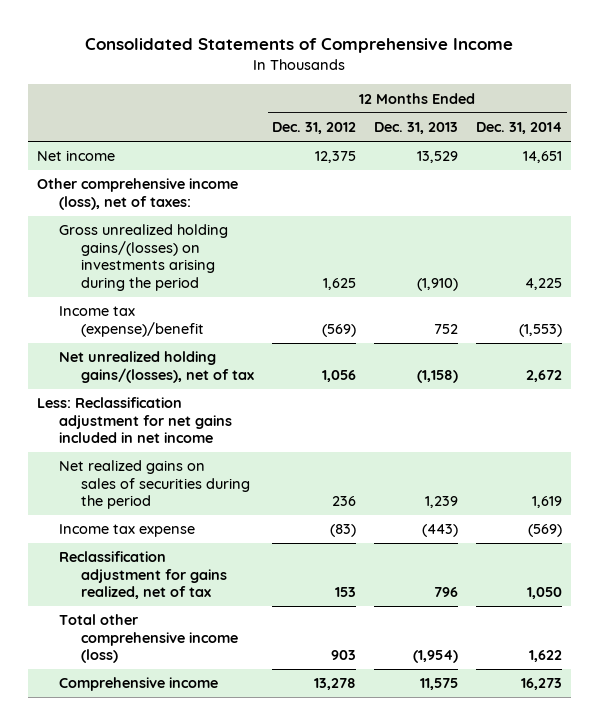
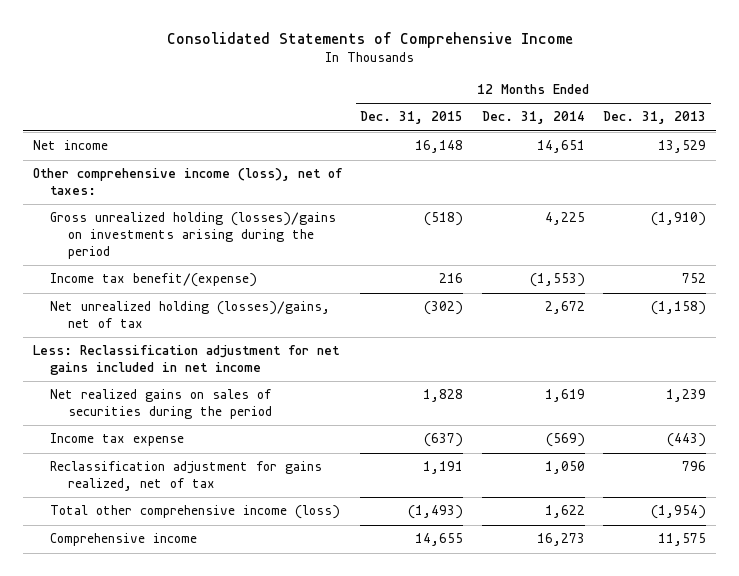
[272,122,357,135] Dec. 31, 2012 -> none
none -> [360,111,464,125] Dec. 31, 2015
[58,224,228,291] Gross unrealized holding gains/(losses) on investments arising during the period -> [50,212,337,260] Gross unrealized holding (losses)/gains on investments arising during the period
[58,306,204,337] Income tax (expense)/benefit -> [50,273,258,288] Income tax benefit/(expense)
[58,351,254,383] Net unrealized holding gains/(losses), net of tax -> [50,301,331,329] Net unrealized holding (losses)/gains, net of tax

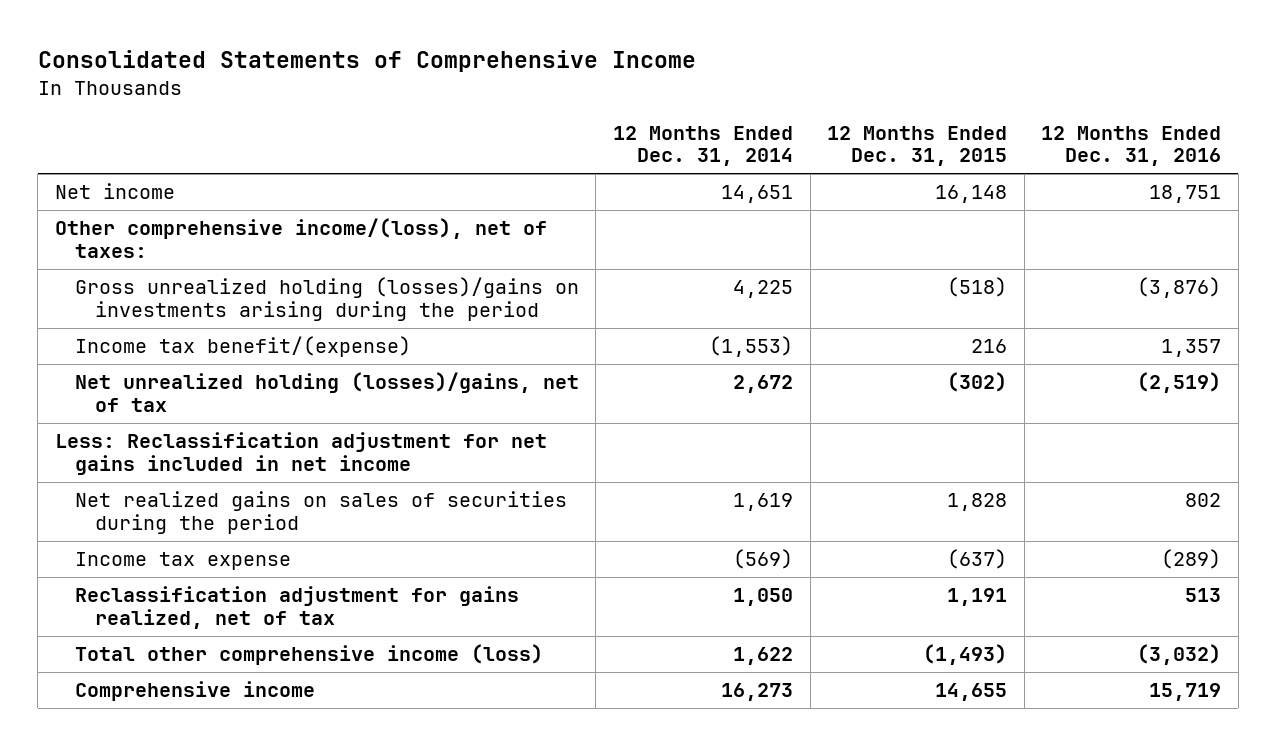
[603,111,707,125] Dec. 31, 2013 -> none
none -> [1041,125,1222,167] 12 Months Ended Dec. 31, 2016
[32,168,342,196] Other comprehensive income (loss), net of taxes: -> [54,218,547,258] Other comprehensive income/(loss), net of taxes:

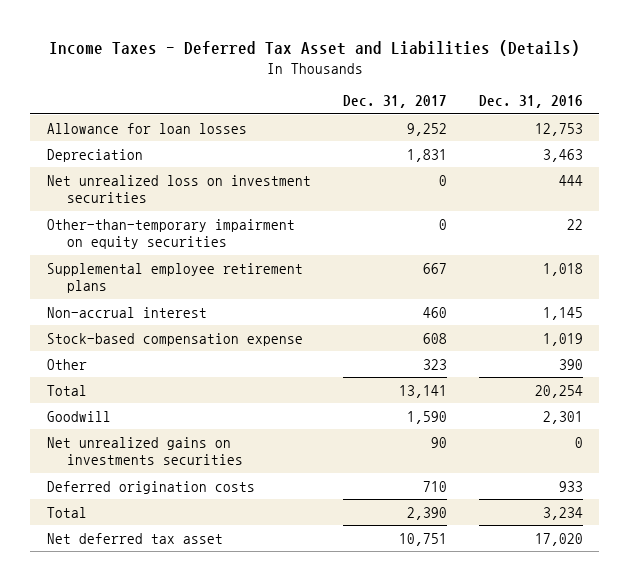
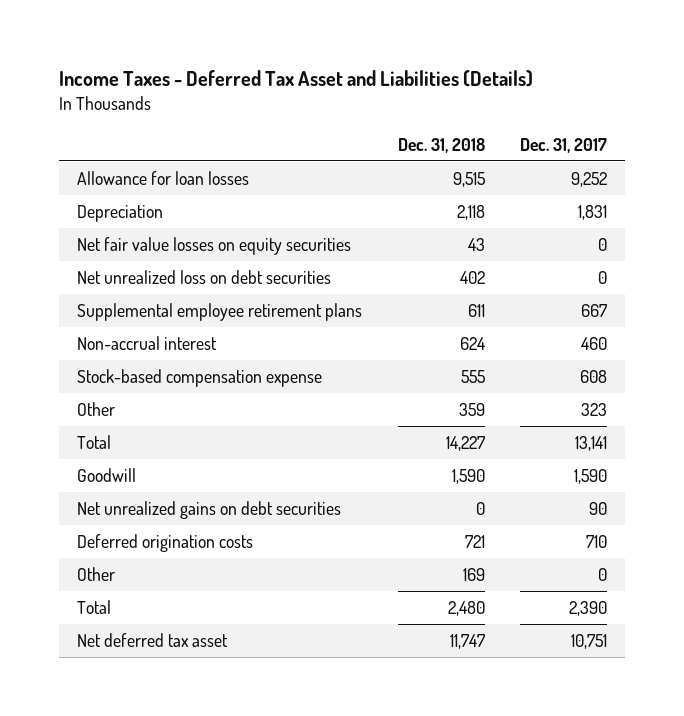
[479,95,584,109] Dec. 31, 2016 -> none
none -> [397,137,485,153] Dec. 31, 2018
[46,218,295,250] Other-than-temporary impairment on equity securities -> none
none -> [76,237,351,256] Net fair value losses on equity securities
[46,174,311,204] Net unrealized loss on investment securities -> [76,270,331,285] Net unrealized loss on debt securities
[46,436,243,466] Net unrealized gains on investments securities -> [76,501,341,520] Net unrealized gains on debt securities
none -> [76,567,115,582] Other

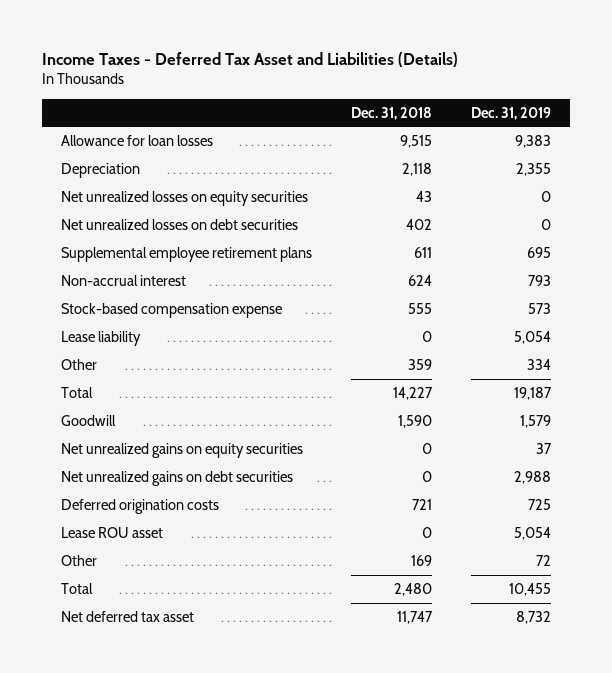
[520,137,608,153] Dec. 31, 2017 -> none
none -> [470,106,551,120] Dec. 31, 2019
[76,237,351,256] Net fair value losses on equity securities -> [61,190,309,206] Net unrealized losses on equity securities
[76,270,331,285] Net unrealized loss on debt securities -> [61,218,299,230] Net unrealized losses on debt securities
none -> [61,330,142,346] Lease liability
none -> [61,442,304,458] Net unrealized gains on equity securities
none -> [61,526,164,538] Lease ROU asset

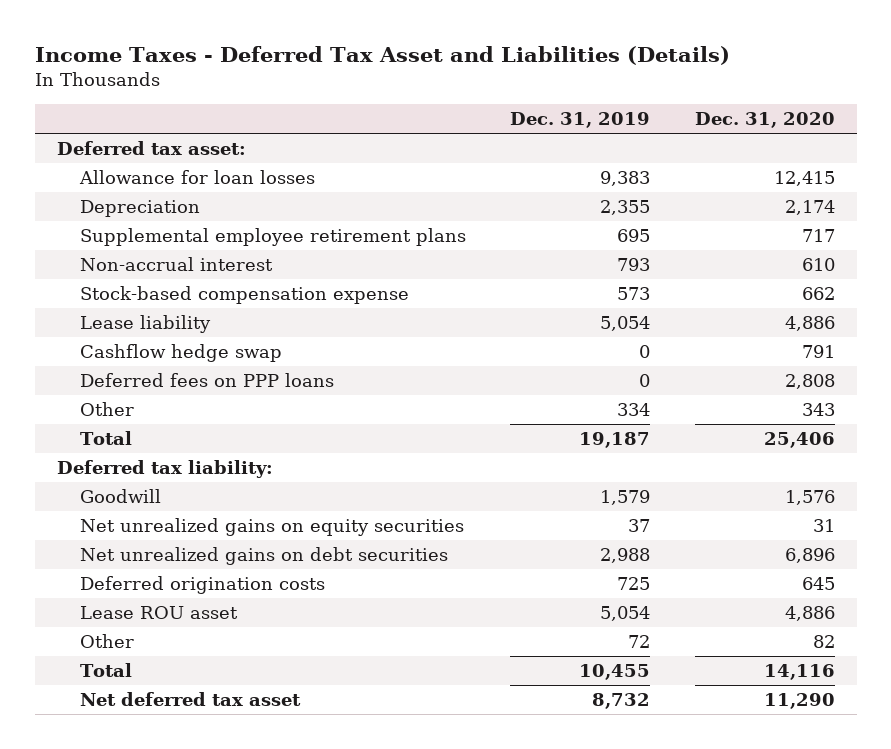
[351,106,433,120] Dec. 31, 2018 -> none
none -> [694,112,835,129] Dec. 31, 2020
none -> [56,141,246,156] Deferred tax asset:
[61,190,309,206] Net unrealized losses on equity securities -> none
[61,218,299,230] Net unrealized losses on debt securities -> none
none -> [80,344,283,363] Cashflow hedge swap
none -> [80,373,335,388] Deferred fees on PPP loans
none -> [56,460,273,479] Deferred tax liability:

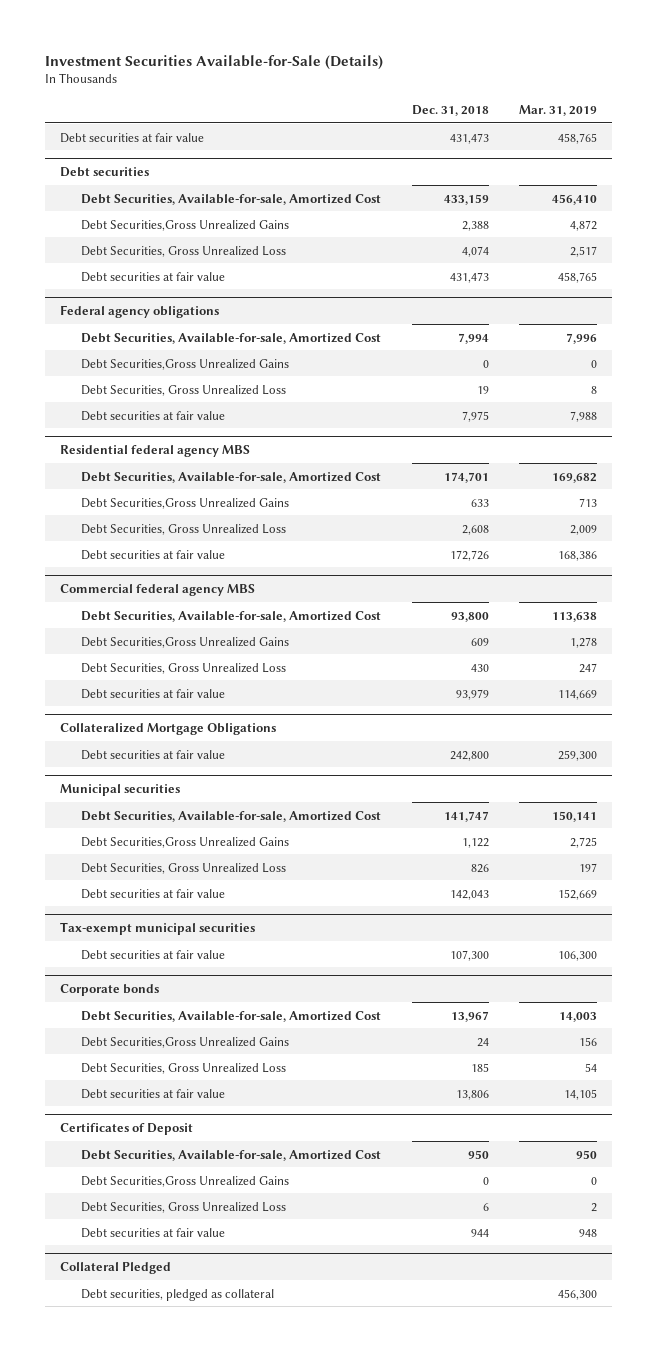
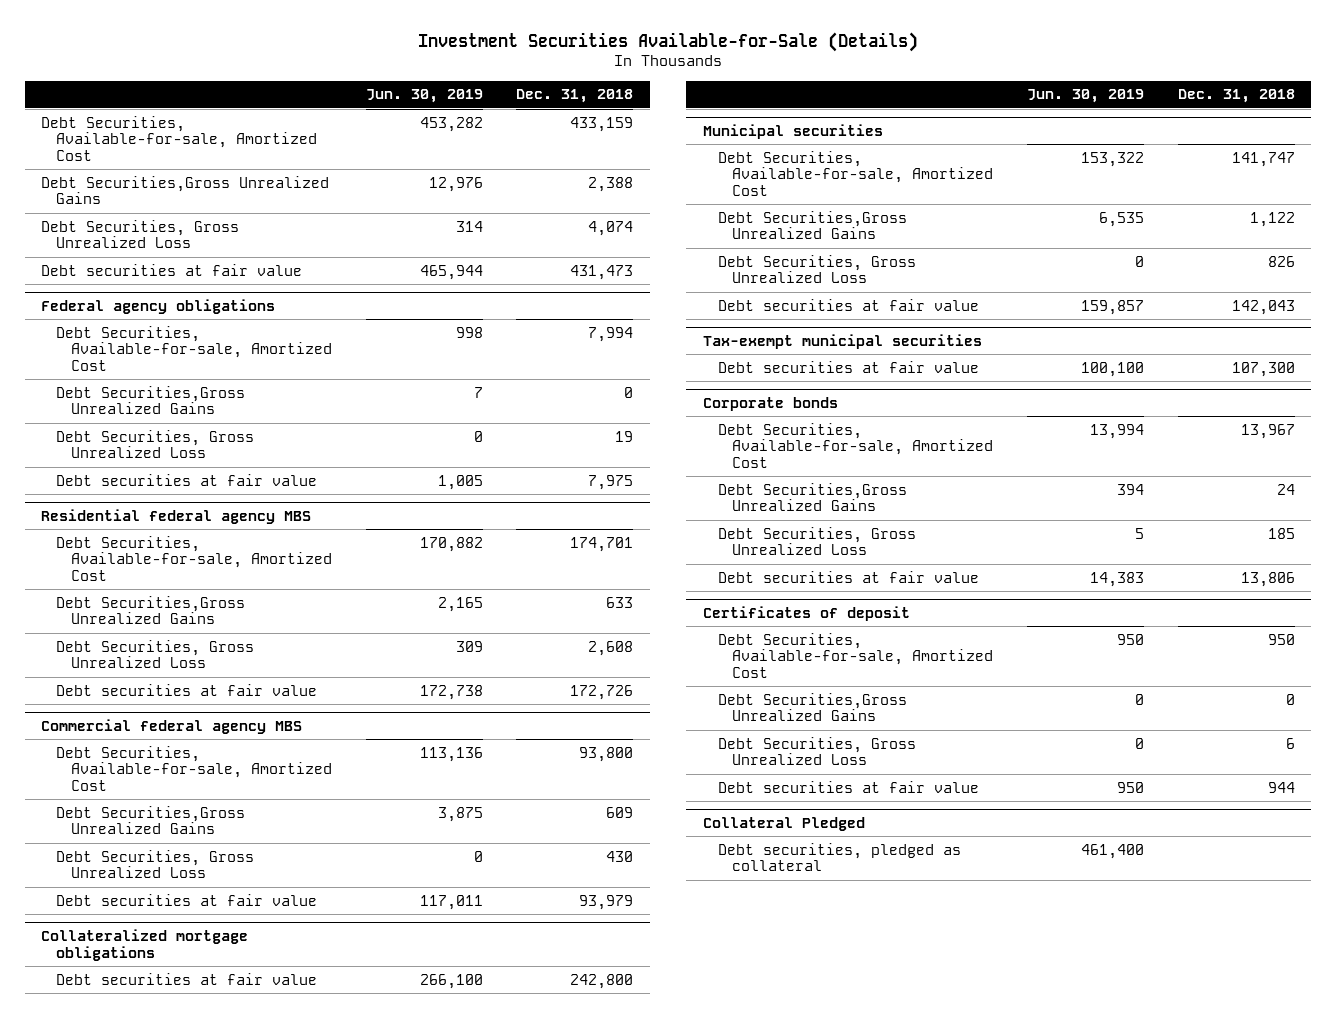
[519,104,598,116] Mar. 31, 2019 -> none
none -> [365,89,483,104] Jun. 30, 2019
[60,132,205,143] Debt securities at fair value -> none
[60,166,150,177] Debt securities -> none
[60,722,277,735] Collateralized Mortgage Obligations -> [41,928,249,961] Collateralized mortgage obligations
[60,1122,194,1135] Certificates of Deposit -> [702,605,910,621] Certificates of deposit

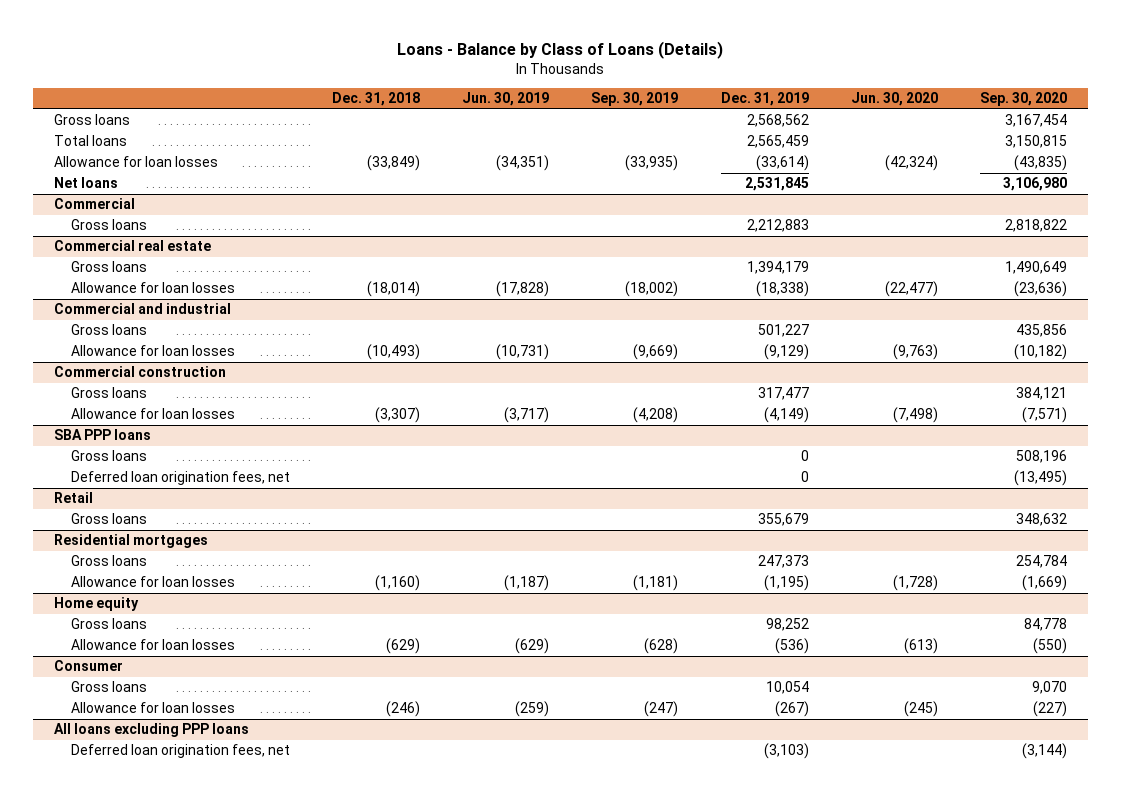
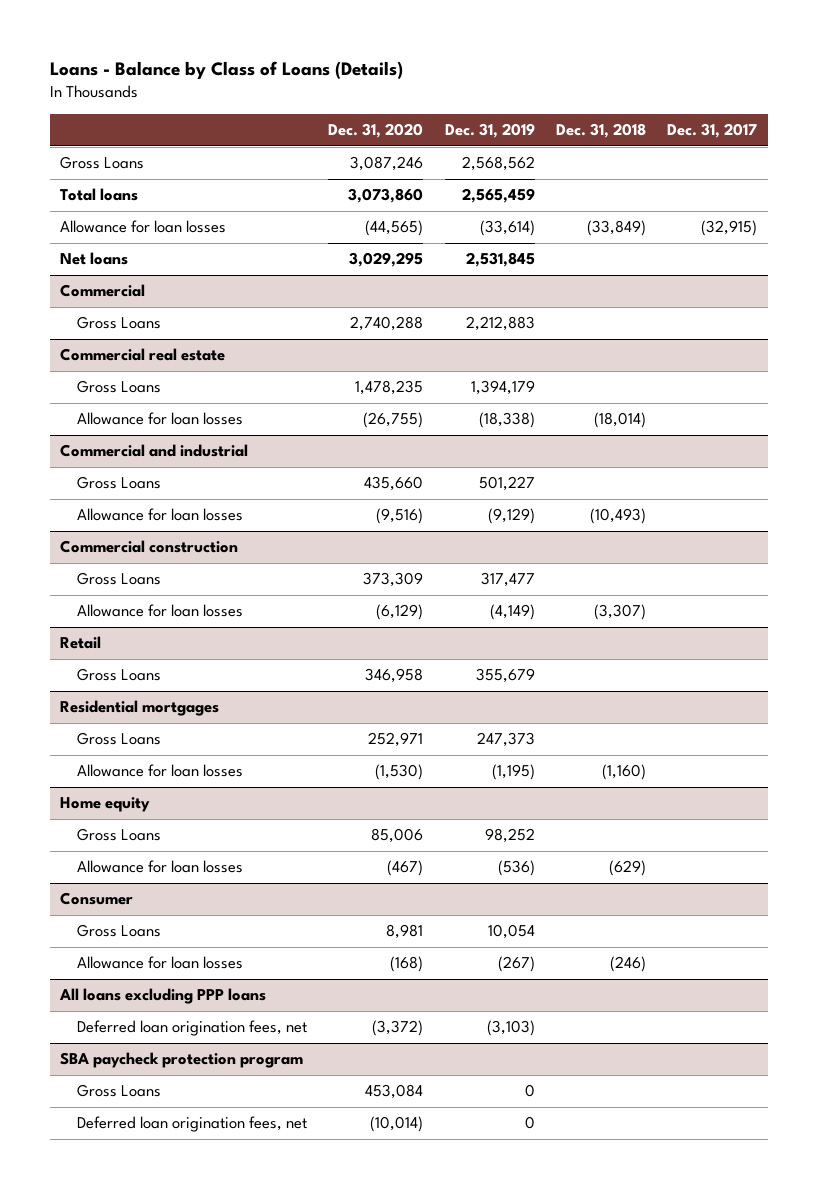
[462,92,550,107] Jun. 30, 2019 -> none
[591,92,679,107] Sep. 30, 2019 -> none
[850,92,938,107] Jun. 30, 2020 -> none
[979,92,1067,107] Sep. 30, 2020 -> none
none -> [328,123,424,139] Dec. 31, 2020
none -> [667,123,758,139] Dec. 31, 2017
[54,114,131,126] Gross loans -> [60,156,145,170] Gross Loans
[71,219,148,231] Gross loans -> [76,316,161,330] Gross Loans
[71,261,148,273] Gross loans -> [76,380,161,394] Gross Loans
[71,324,148,336] Gross loans -> [76,476,161,490] Gross Loans
[71,387,148,399] Gross loans -> [76,572,161,586] Gross Loans
[54,429,152,441] SBA PPP loans -> none
[71,450,148,462] Gross loans -> none
[71,471,291,486] Deferred loan origination fees, net -> none
[71,513,148,525] Gross loans -> [76,668,161,682] Gross Loans
[71,555,148,567] Gross loans -> [76,732,161,746] Gross Loans
[71,618,148,630] Gross loans -> [76,828,161,842] Gross Loans
[71,681,148,693] Gross loans -> [76,924,161,938] Gross Loans
none -> [60,1052,304,1069] SBA paycheck protection program
none -> [76,1084,161,1098] Gross Loans
none -> [76,1116,307,1133] Deferred loan origination fees, net

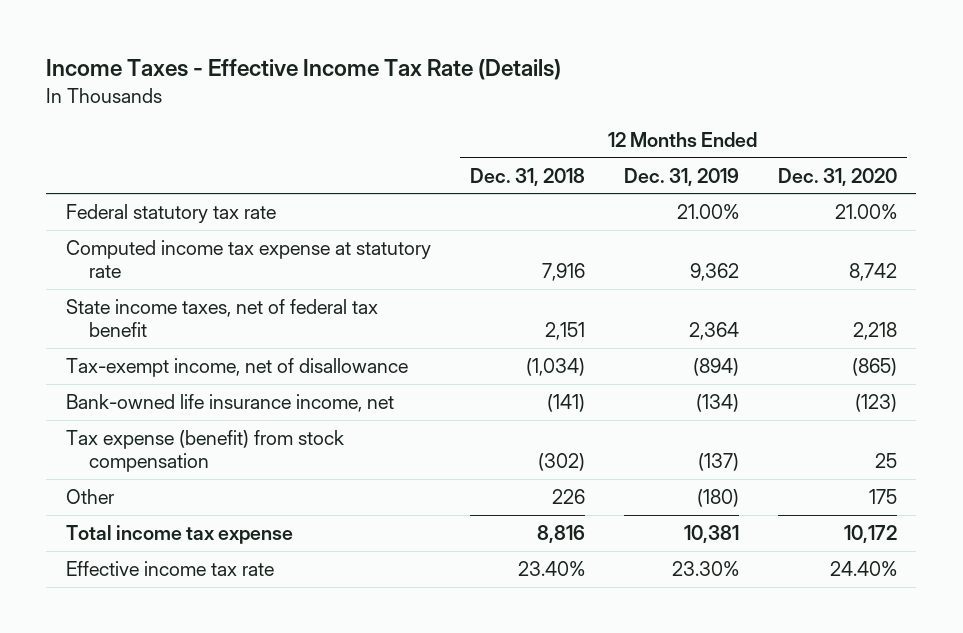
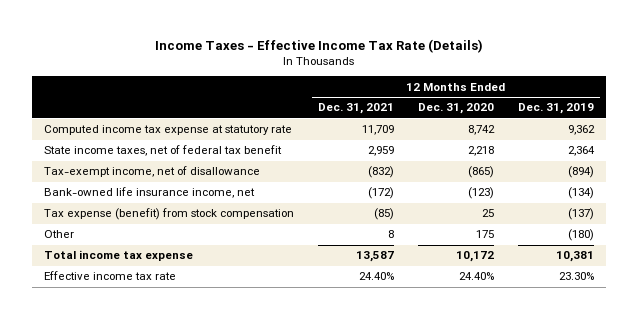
[469,167,585,186] Dec. 31, 2018 -> none
none -> [317,103,394,115] Dec. 31, 2021
[65,203,276,223] Federal statutory tax rate -> none

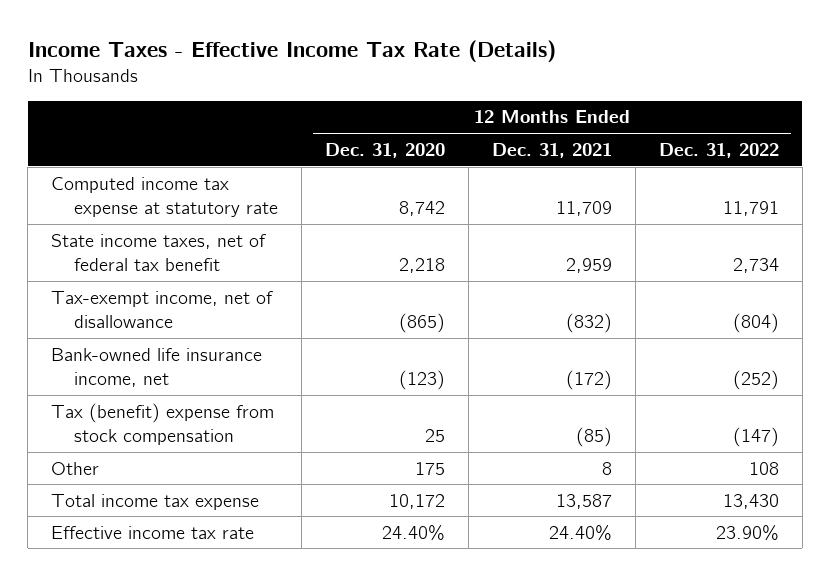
[518,103,595,115] Dec. 31, 2019 -> none
none -> [659,142,780,158] Dec. 31, 2022
[43,208,294,221] Tax expense (benefit) from stock compensation -> [51,402,275,445] Tax (benefit) expense from stock compensation

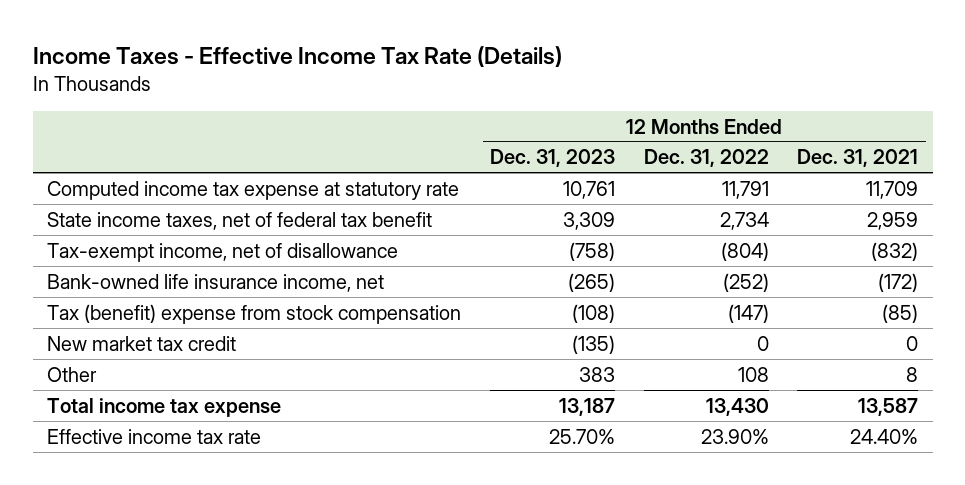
[325,142,446,158] Dec. 31, 2020 -> none
none -> [489,149,615,168] Dec. 31, 2023
none -> [46,335,236,351] New market tax credit

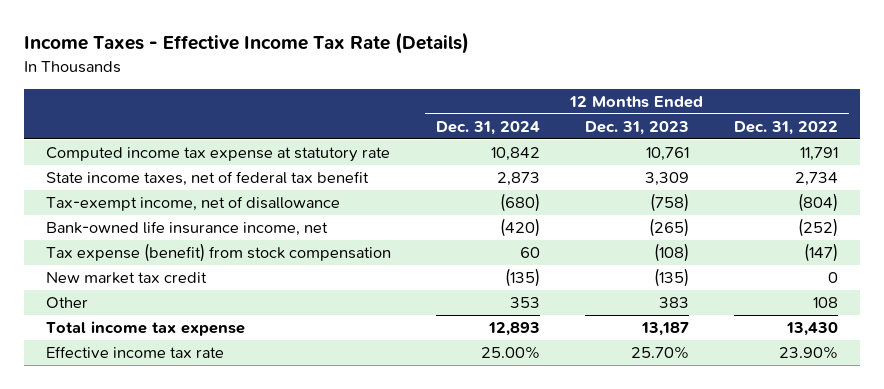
[797,149,919,168] Dec. 31, 2021 -> none
none -> [435,121,540,136] Dec. 31, 2024
[46,303,461,324] Tax (benefit) expense from stock compensation -> [45,243,391,263] Tax expense (benefit) from stock compensation

